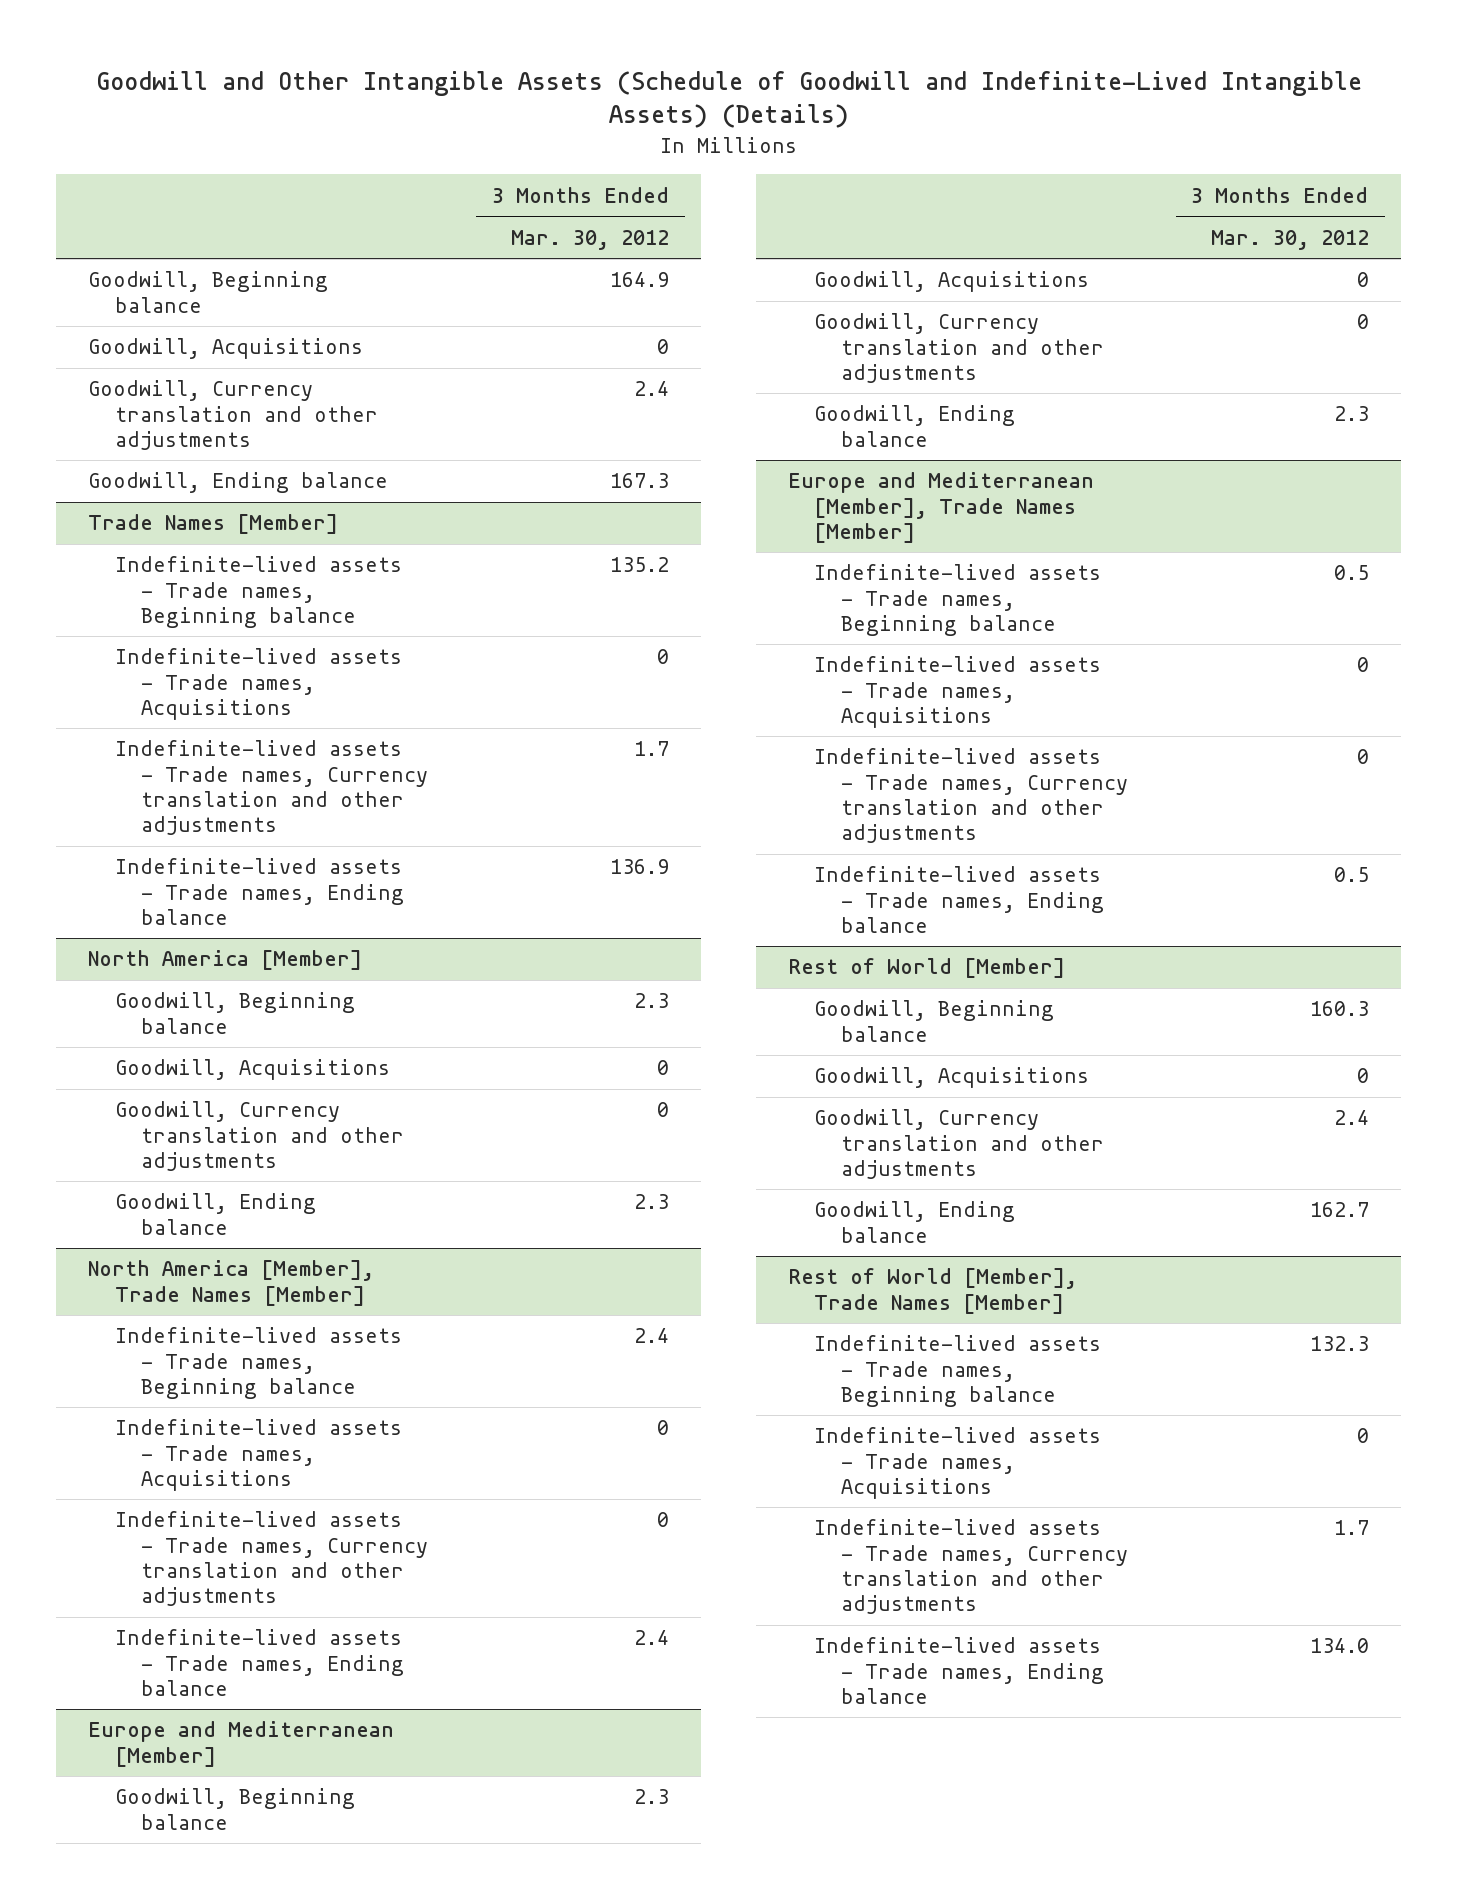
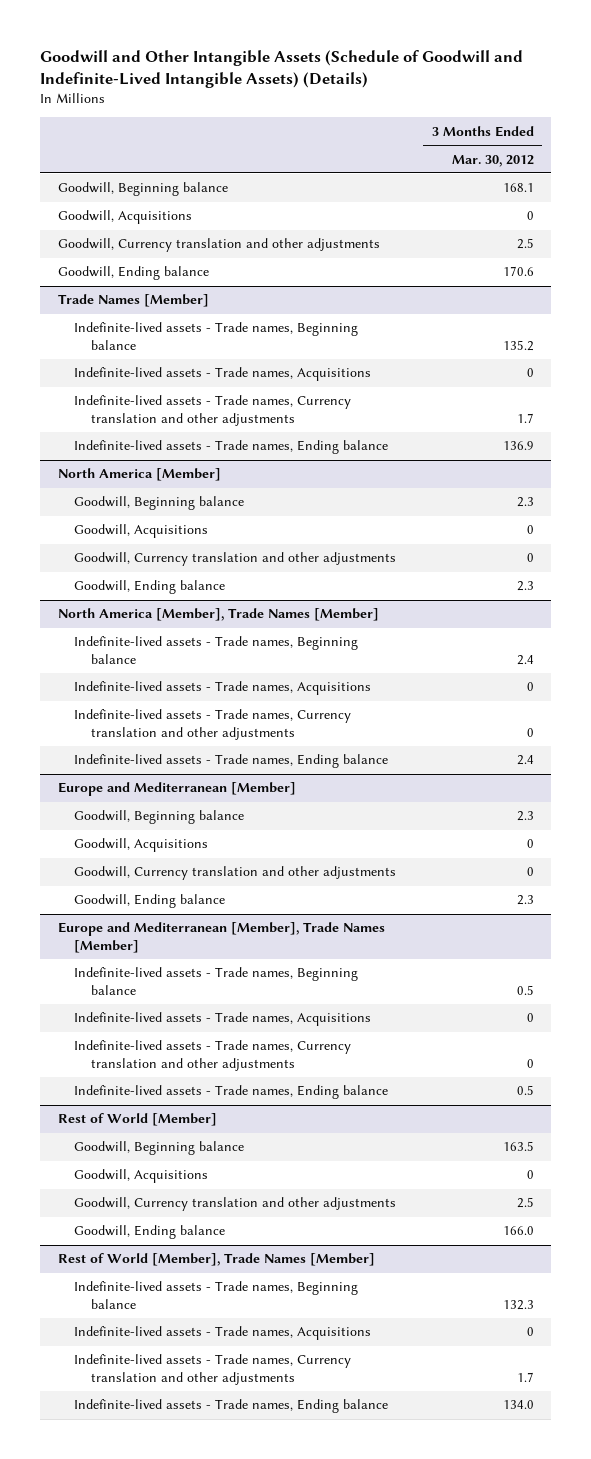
[610,272,670,288] 164.9 -> [502,183,534,193] 168.1
[634,381,670,397] 2.4 -> [516,238,534,250] 2.5
[610,473,670,489] 167.3 -> [502,266,534,277] 170.6
[1309,1001,1369,1017] 160.3 -> [502,1141,534,1152] 163.5
[1333,1110,1369,1126] 2.4 -> [516,1197,534,1209] 2.5
[1309,1202,1369,1218] 162.7 -> [502,1226,534,1236] 166.0

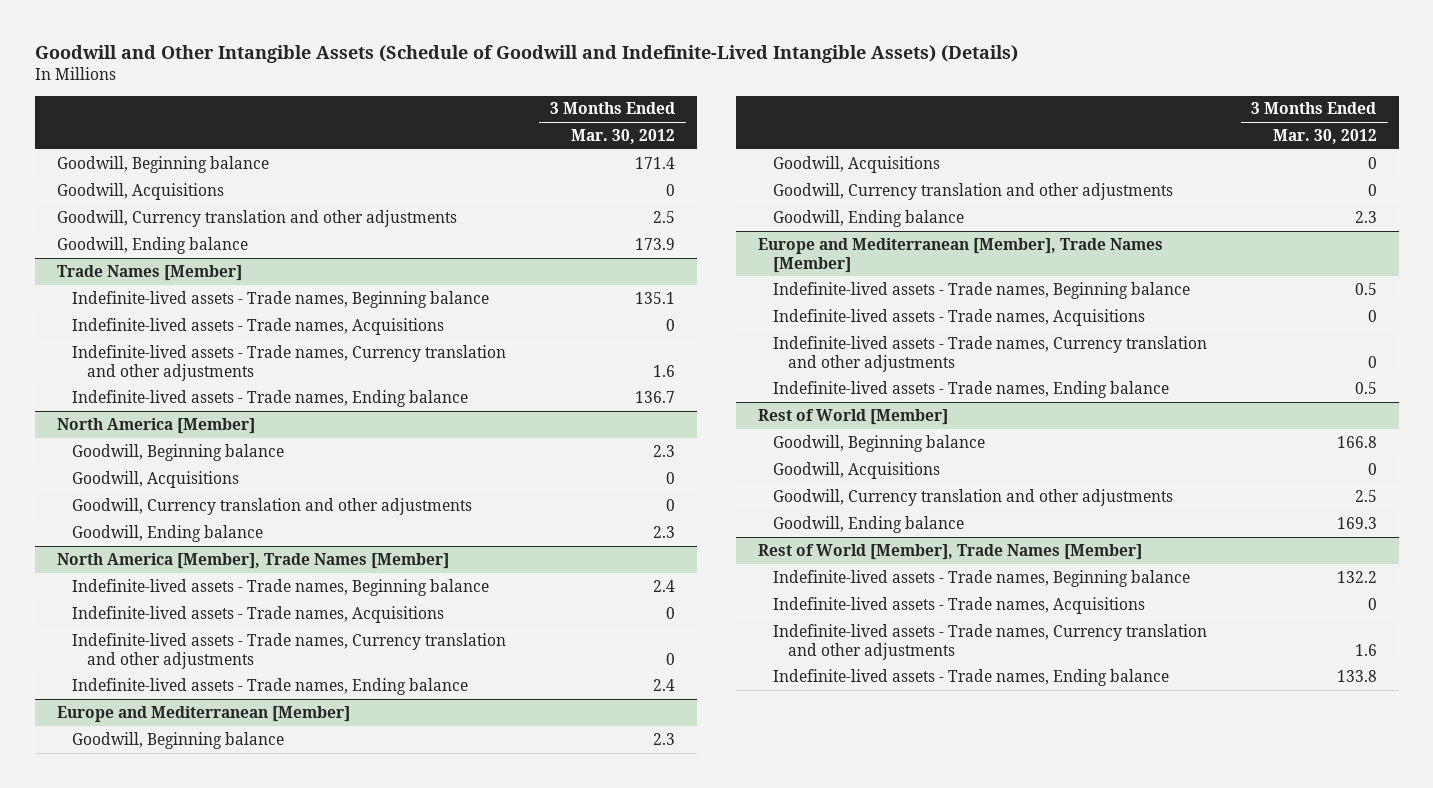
[502,183,534,193] 168.1 -> [635,156,676,169] 171.4
[502,266,534,277] 170.6 -> [635,237,676,250] 173.9
[502,340,534,352] 135.2 -> [635,291,676,304] 135.1
[516,413,534,424] 1.7 -> [653,364,676,377] 1.6
[502,441,534,451] 136.9 -> [635,390,676,403] 136.7
[502,1141,534,1152] 163.5 -> [1336,435,1377,448] 166.8
[502,1226,534,1236] 166.0 -> [1336,516,1377,529] 169.3
[502,1300,534,1311] 132.3 -> [1336,570,1377,583] 132.2
[516,1372,534,1383] 1.7 -> [1354,643,1377,656] 1.6
[502,1400,534,1410] 134.0 -> [1336,669,1377,682] 133.8

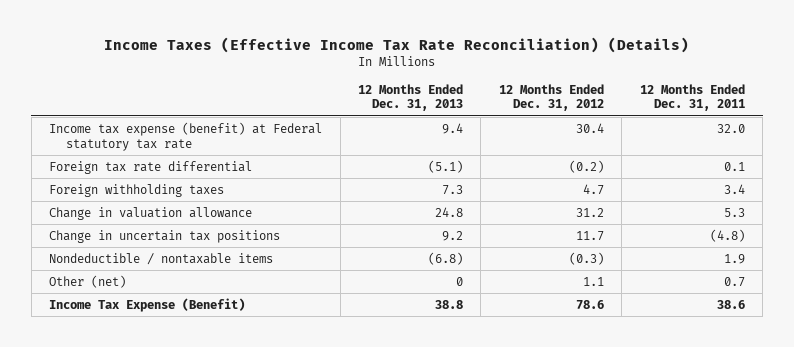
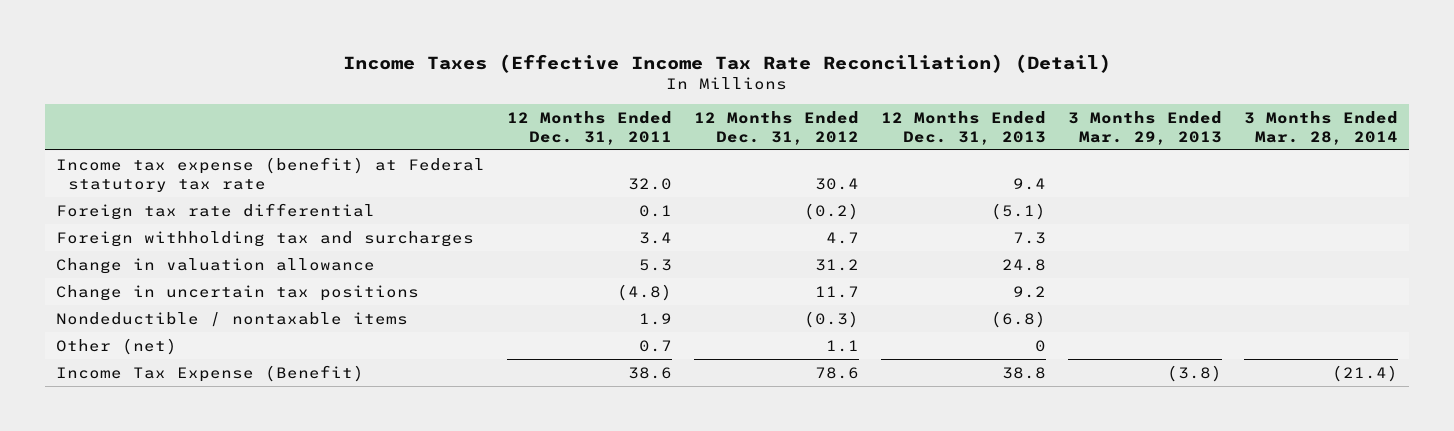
[103,36,689,53] Income Taxes (Effective Income Tax Rate Reconciliation) (Details) -> [342,53,1111,73] Income Taxes (Effective Income Tax Rate Reconciliation) (Detail)
none -> [1067,110,1222,145] 3 Months Ended Mar. 29, 2013
none -> [1243,110,1398,145] 3 Months Ended Mar. 28, 2014
[49,183,225,197] Foreign withholding taxes -> [56,230,475,247] Foreign withholding tax and surcharges

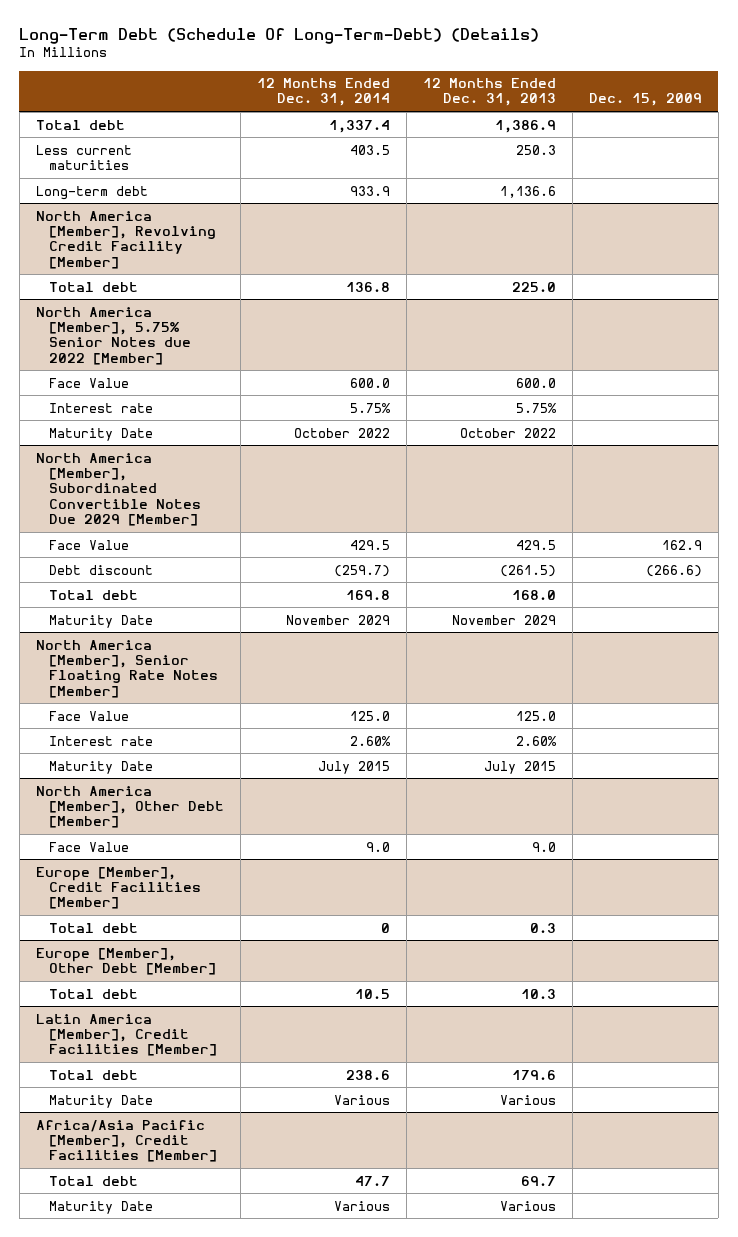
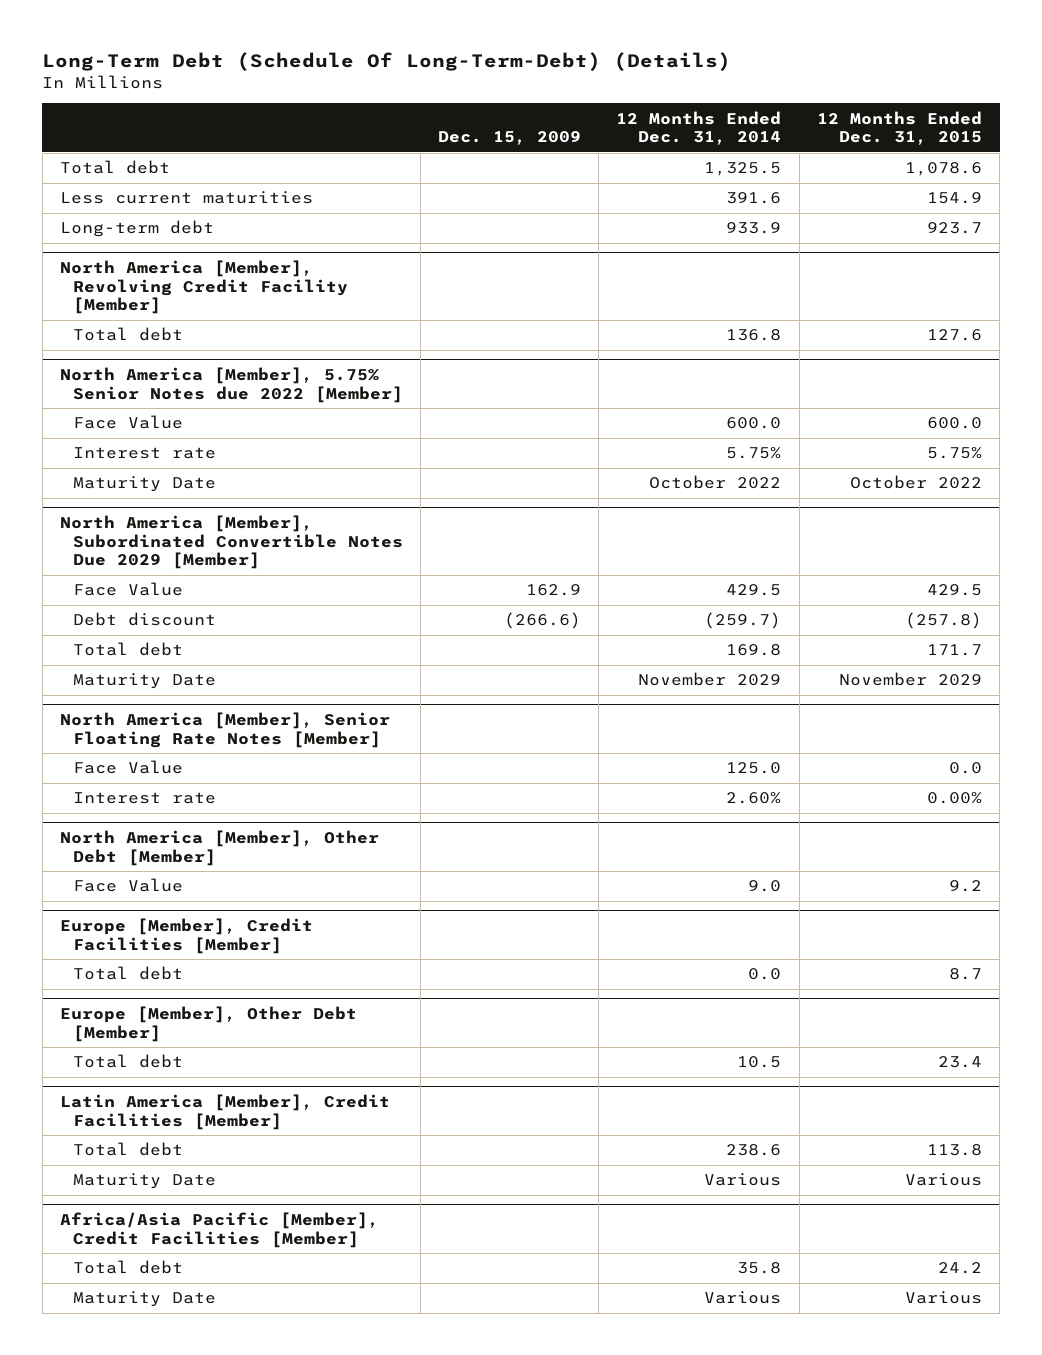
[423,78,557,107] 12 Months Ended Dec. 31, 2013 -> none
none -> [816,110,982,146] 12 Months Ended Dec. 31, 2015
[329,119,391,133] 1,337.4 -> [704,162,782,177] 1,325.5
[350,144,391,155] 403.5 -> [726,192,782,205] 391.6
[49,760,154,774] Maturity Date -> none
[381,922,391,933] 0 -> [748,968,782,981] 0.0
[355,1175,391,1186] 47.7 -> [737,1262,782,1275] 35.8

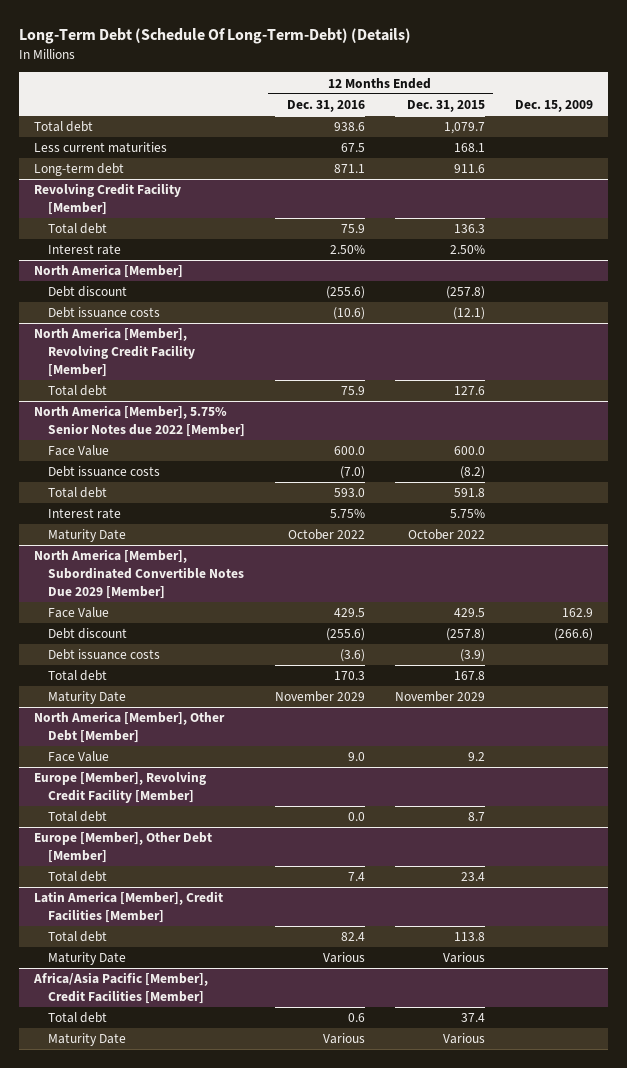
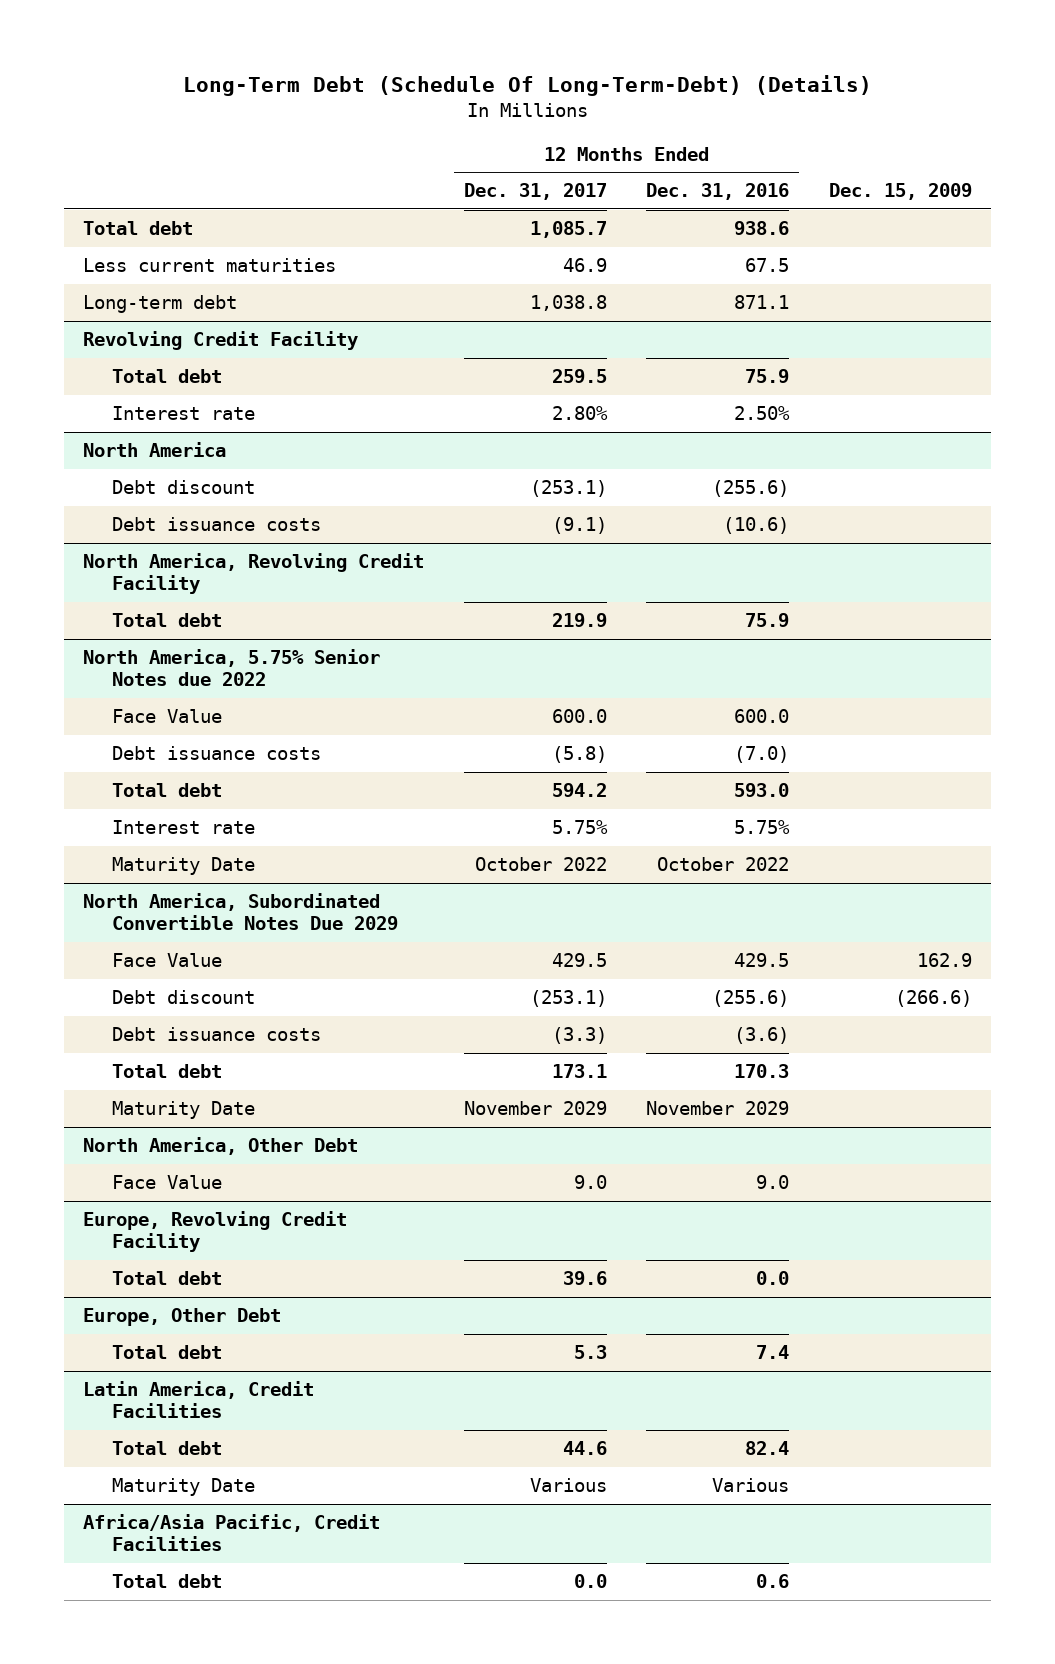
[407,100,486,113] Dec. 31, 2015 -> none
none -> [463,183,607,201] Dec. 31, 2017
[34,183,182,216] Revolving Credit Facility [Member] -> [83,331,359,351] Revolving Credit Facility
[34,264,184,279] North America [Member] -> [83,442,227,458] North America
[34,327,196,377] North America [Member], Revolving Credit Facility [Member] -> [83,553,425,595] North America, Revolving Credit Facility
[34,405,246,438] North America [Member], 5.75% Senior Notes due 2022 [Member] -> [83,649,381,687] North America, 5.75% Senior Notes due 2022
[34,549,245,599] North America [Member], Subordinated Convertible Notes Due 2029 [Member] -> [83,893,398,931] North America, Subordinated Convertible Notes Due 2029
[34,711,226,744] North America [Member], Other Debt [Member] -> [83,1137,359,1156] North America, Other Debt
[34,771,207,804] Europe [Member], Revolving Credit Facility [Member] -> [83,1211,348,1253] Europe, Revolving Credit Facility
[34,832,213,864] Europe [Member], Other Debt [Member] -> [83,1308,282,1327] Europe, Other Debt
[34,891,224,924] Latin America [Member], Credit Facilities [Member] -> [83,1381,315,1419] Latin America, Credit Facilities
[33,972,209,1005] Africa/Asia Pacific [Member], Credit Facilities [Member] -> [83,1514,381,1552] Africa/Asia Pacific, Credit Facilities
[48,1033,127,1047] Maturity Date -> none

